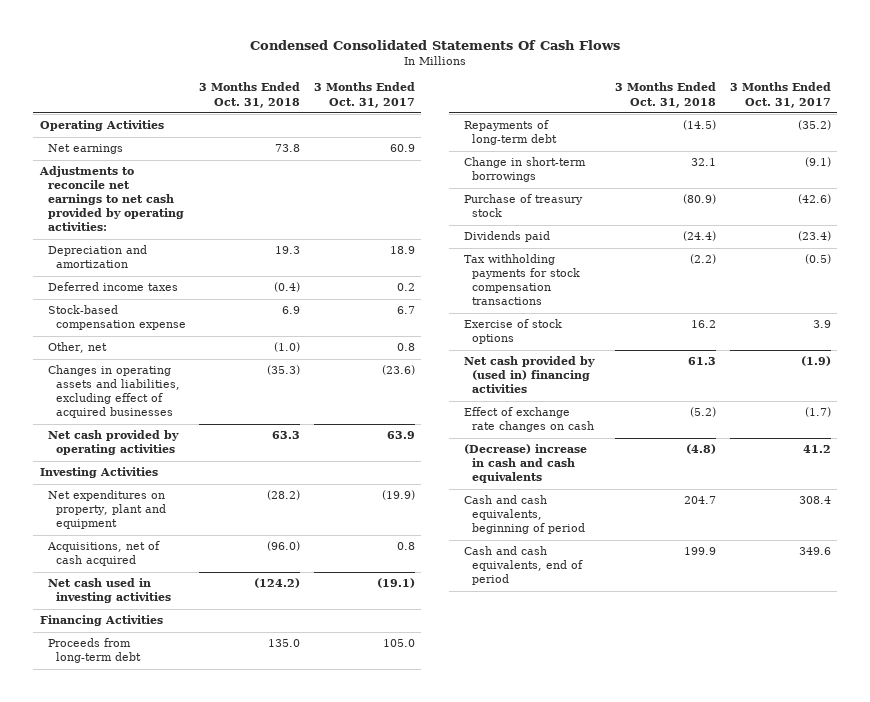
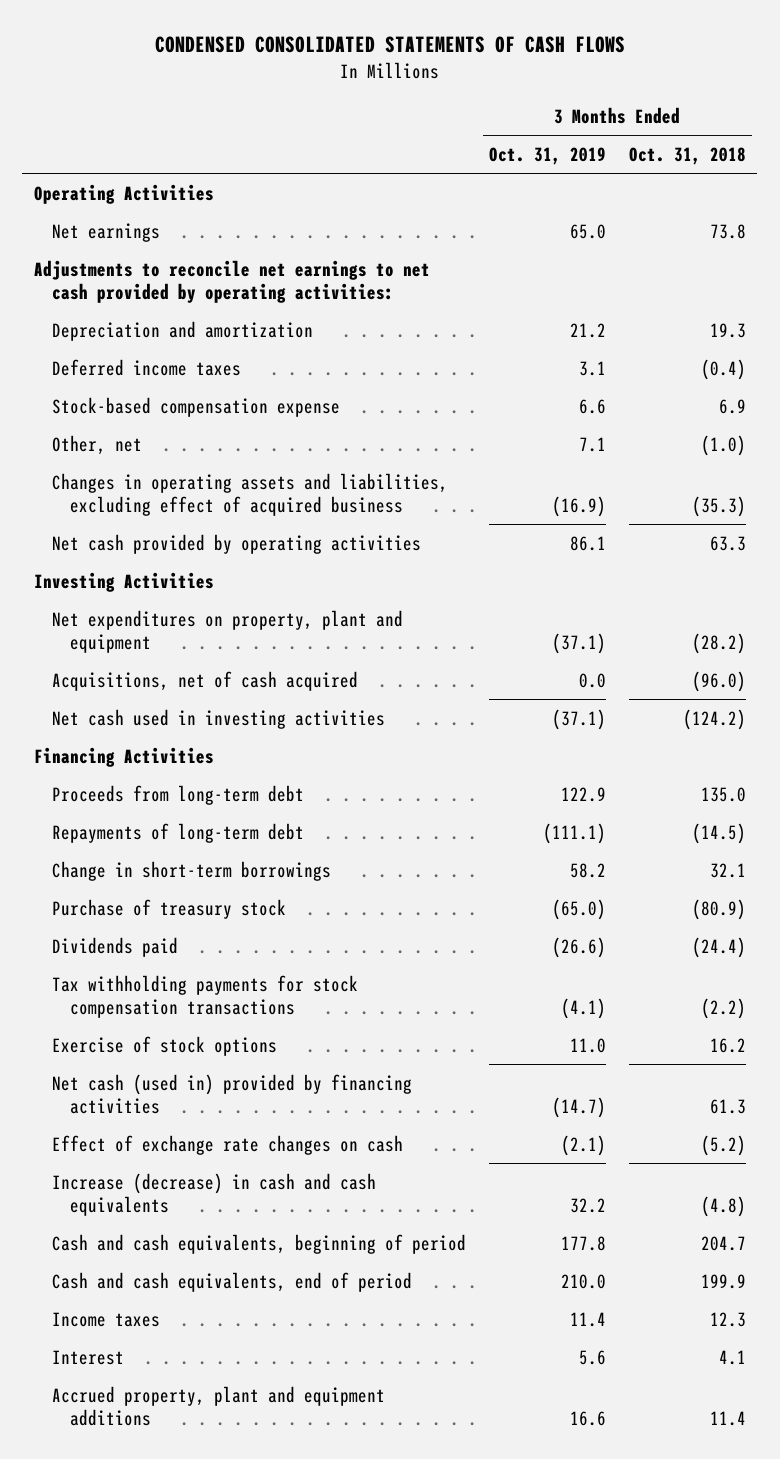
[250,40,621,51] Condensed Consolidated Statements Of Cash Flows -> [154,36,625,54] CONDENSED CONSOLIDATED STATEMENTS OF CASH FLOWS
[313,82,415,108] 3 Months Ended Oct. 31, 2017 -> none
none -> [488,146,606,165] Oct. 31, 2019
[47,365,181,419] Changes in operating assets and liabilities, excluding effect of acquired businesses -> [51,472,448,516] Changes in operating assets and liabilities, excluding effect of acquired business
[463,356,595,394] Net cash provided by (used in) financing activities -> [51,1073,412,1114] Net cash (used in) provided by financing activities
[463,444,587,484] (Decrease) increase in cash and cash equivalents -> [51,1172,376,1216] Increase (decrease) in cash and cash equivalents
none -> [51,1311,160,1327] Income taxes
none -> [51,1349,124,1365] Interest
none -> [51,1385,385,1426] Accrued property, plant and equipment additions

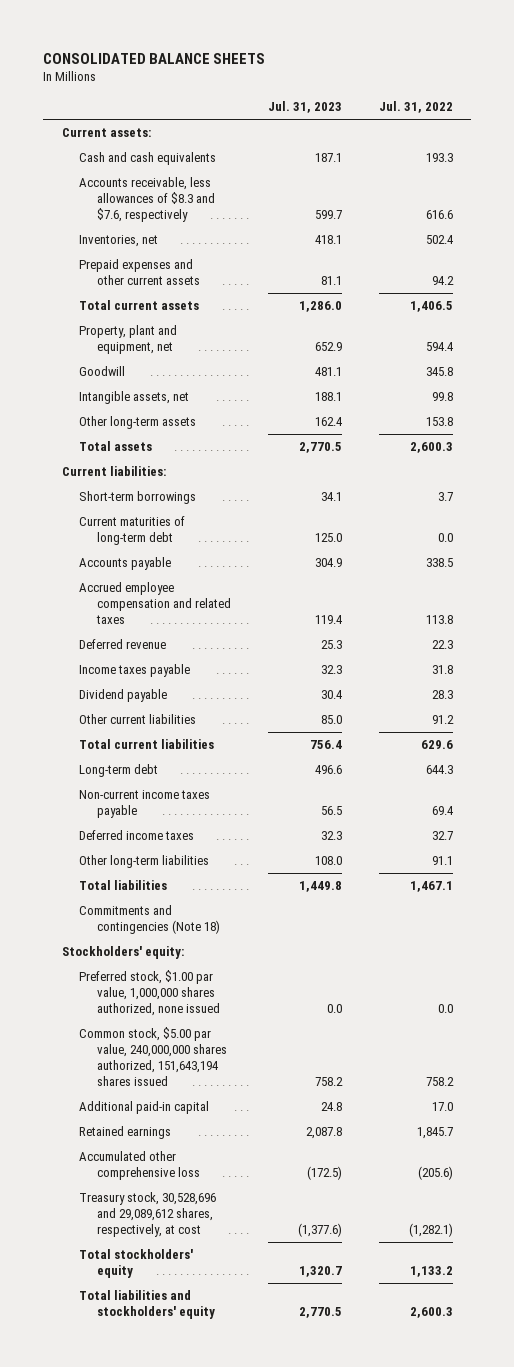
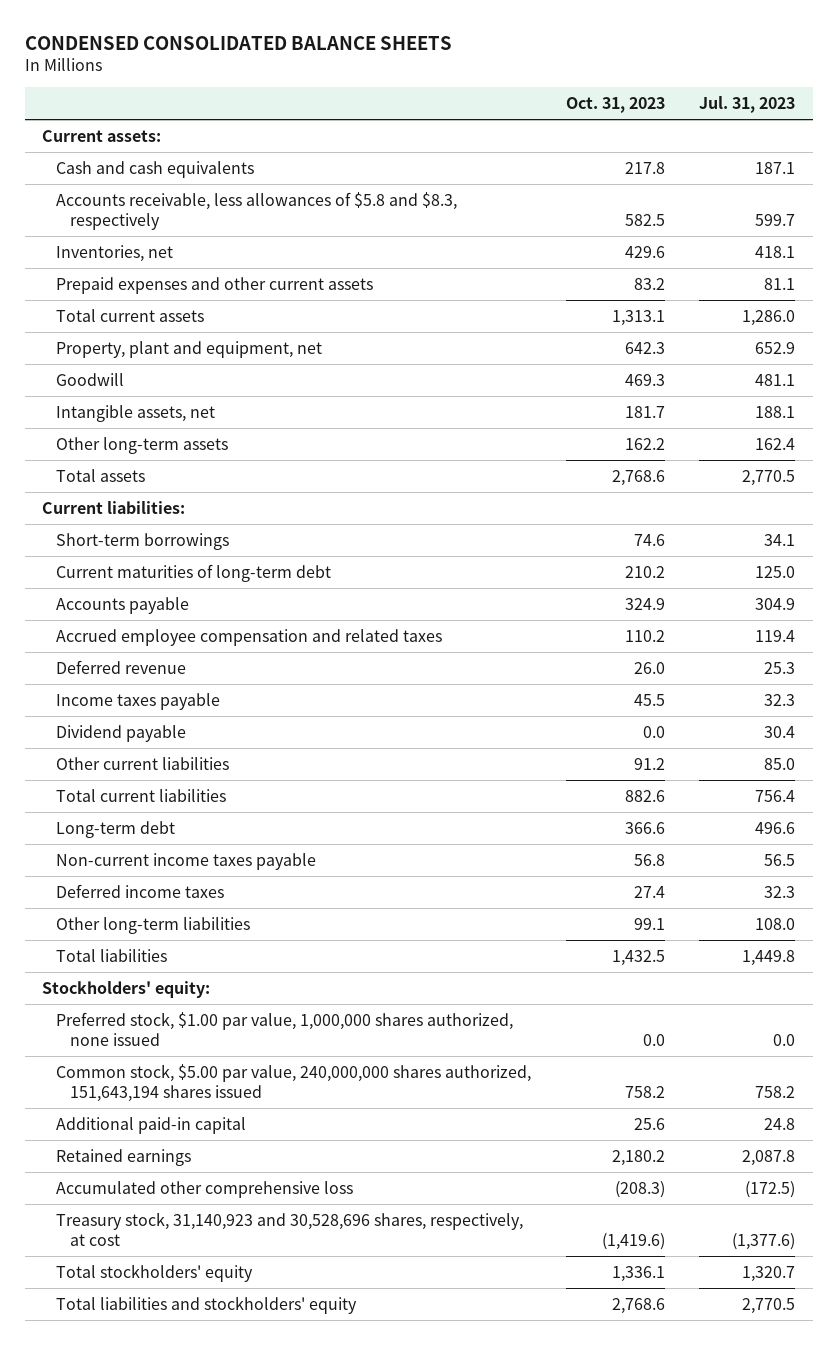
[43,52,266,64] CONSOLIDATED BALANCE SHEETS -> [24,35,452,50] CONDENSED CONSOLIDATED BALANCE SHEETS
[378,101,453,114] Jul. 31, 2022 -> none
none -> [565,96,665,113] Oct. 31, 2023
[79,177,215,223] Accounts receivable, less allowances of $8.3 and $7.6, respectively -> [56,191,458,230] Accounts receivable, less allowances of $5.8 and $8.3, respectively
[79,905,220,935] Commitments and contingencies (Note 18) -> none
[79,1192,217,1238] Treasury stock, 30,528,696 and 29,089,612 shares, respectively, at cost -> [56,1211,524,1246] Treasury stock, 31,140,923 and 30,528,696 shares, respectively, at cost

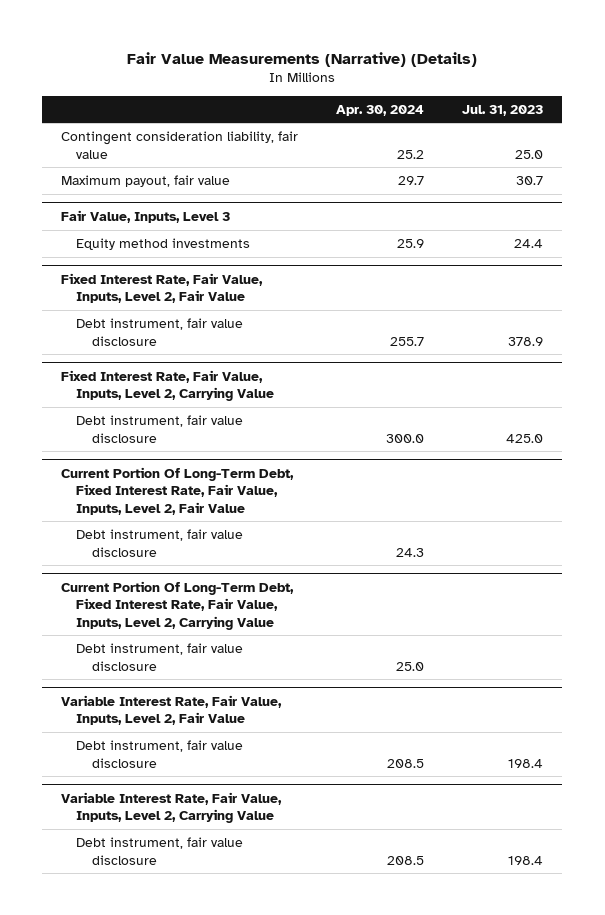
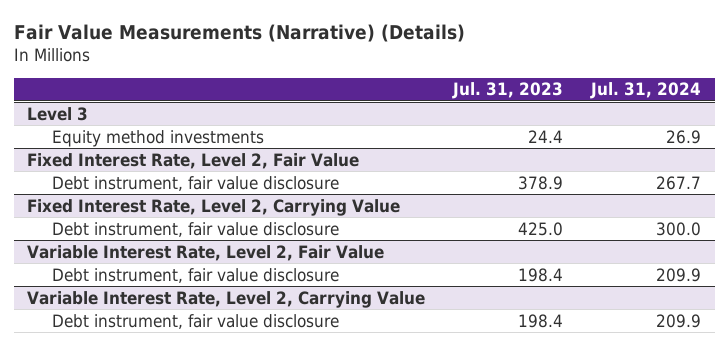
[336,104,425,116] Apr. 30, 2024 -> none
none -> [589,82,701,100] Jul. 31, 2024
[61,131,299,159] Contingent consideration liability, fair value -> none
[61,175,231,188] Maximum payout, fair value -> none
[61,209,231,223] Fair Value, Inputs, Level 3 -> [27,106,89,121] Level 3
[61,272,264,304] Fixed Interest Rate, Fair Value, Inputs, Level 2, Fair Value -> [27,152,360,169] Fixed Interest Rate, Level 2, Fair Value
[61,369,275,402] Fixed Interest Rate, Fair Value, Inputs, Level 2, Carrying Value -> [27,198,401,216] Fixed Interest Rate, Level 2, Carrying Value
[61,466,295,515] Current Portion Of Long-Term Debt, Fixed Interest Rate, Fair Value, Inputs, Level 2, Fair Value -> none
[76,529,244,557] Debt instrument, fair value disclosure -> none
[61,580,295,630] Current Portion Of Long-Term Debt, Fixed Interest Rate, Fair Value, Inputs, Level 2, Carrying Value -> none
[76,643,244,671] Debt instrument, fair value disclosure -> none
[61,694,283,726] Variable Interest Rate, Fair Value, Inputs, Level 2, Fair Value -> [27,244,385,261] Variable Interest Rate, Level 2, Fair Value
[61,791,283,824] Variable Interest Rate, Fair Value, Inputs, Level 2, Carrying Value -> [27,290,426,308] Variable Interest Rate, Level 2, Carrying Value

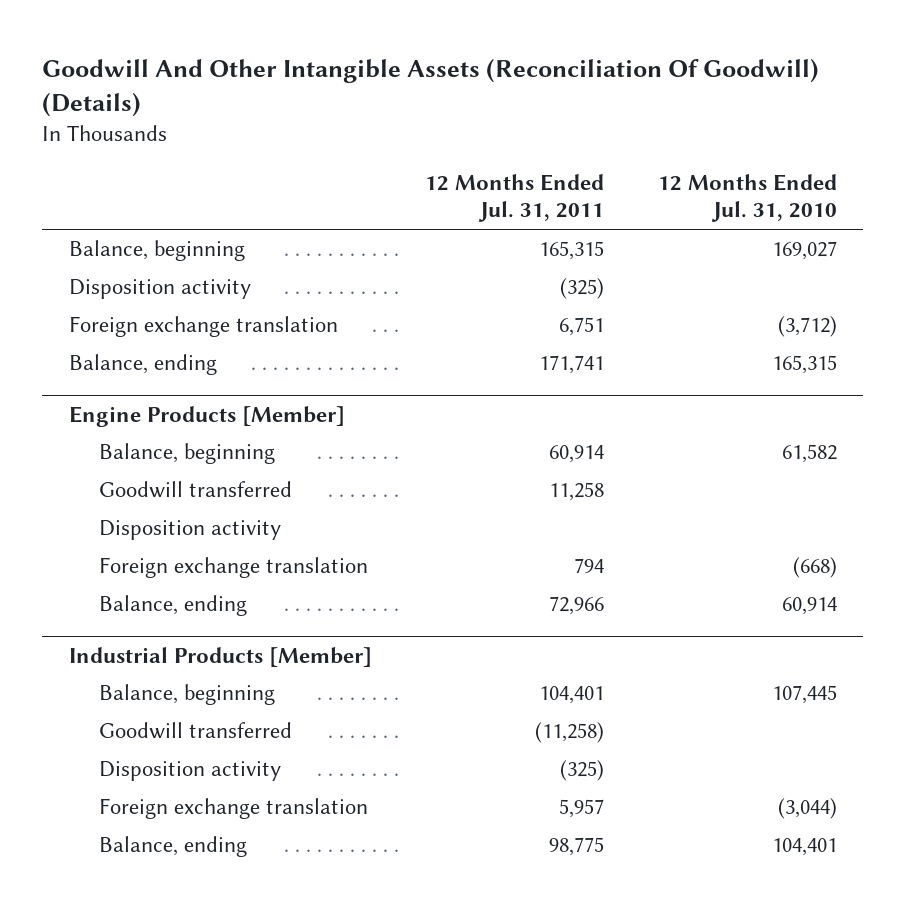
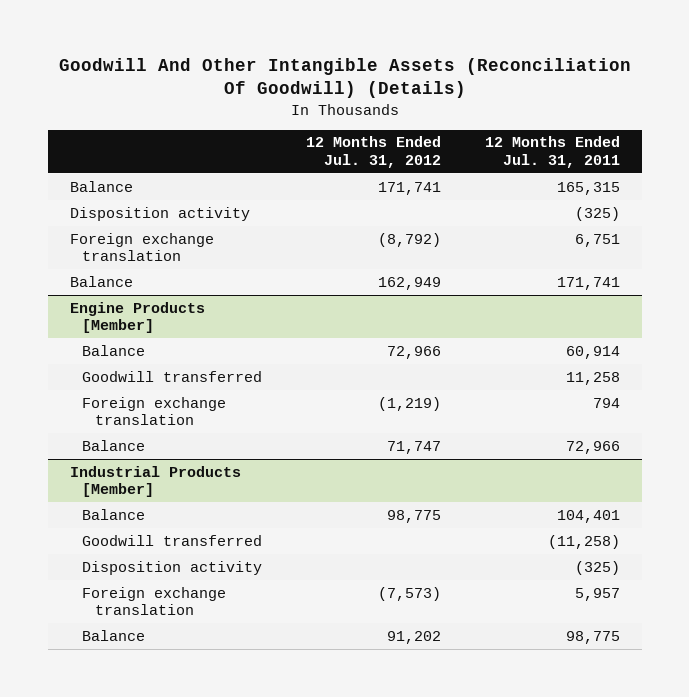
[657,173,837,223] 12 Months Ended Jul. 31, 2010 -> none
none -> [305,136,441,168] 12 Months Ended Jul. 31, 2012
[68,240,245,262] Balance, beginning -> [69,180,133,192] Balance
[68,354,217,376] Balance, ending -> [69,275,133,287] Balance
[99,443,276,465] Balance, beginning -> [82,344,146,356] Balance
[99,520,282,541] Disposition activity -> none
[99,595,248,617] Balance, ending -> [82,439,146,451] Balance
[99,684,276,706] Balance, beginning -> [82,508,146,520] Balance
[99,836,248,858] Balance, ending -> [82,629,146,641] Balance

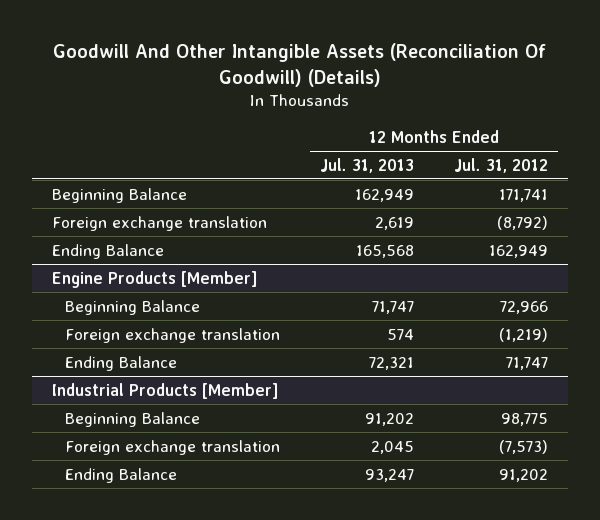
[484,136,620,168] 12 Months Ended Jul. 31, 2011 -> none
none -> [320,157,415,173] Jul. 31, 2013
[69,206,250,221] Disposition activity -> none
[69,180,133,192] Balance -> [51,187,187,203] Beginning Balance
[69,275,133,287] Balance -> [51,243,164,259] Ending Balance
[82,370,263,382] Goodwill transferred -> none
[82,344,146,356] Balance -> [64,299,200,315] Beginning Balance
[82,439,146,451] Balance -> [64,355,177,371] Ending Balance
[82,534,263,546] Goodwill transferred -> none
[82,560,263,575] Disposition activity -> none
[82,508,146,520] Balance -> [64,411,200,427] Beginning Balance
[82,629,146,641] Balance -> [64,467,177,483] Ending Balance

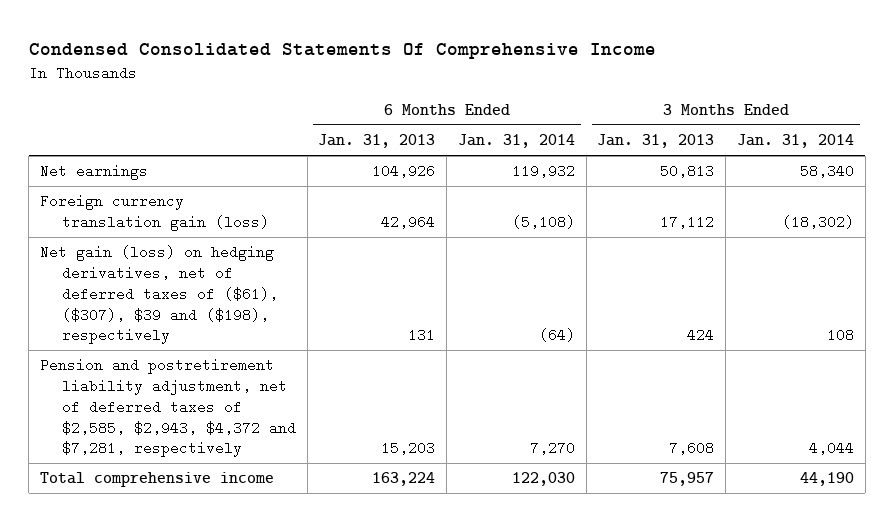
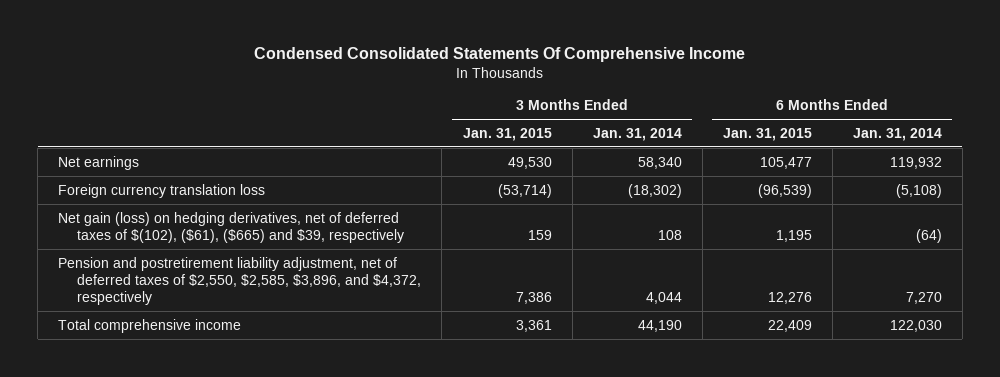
[318,134,436,149] Jan. 31, 2013 -> none
[597,134,715,149] Jan. 31, 2013 -> none
none -> [462,127,552,141] Jan. 31, 2015
none -> [722,127,812,141] Jan. 31, 2015
[40,194,269,232] Foreign currency translation gain (loss) -> [58,183,266,198] Foreign currency translation loss
[40,245,278,345] Net gain (loss) on hedging derivatives, net of deferred taxes of ($61), ($307), $39 and ($198), respectively -> [58,211,405,243] Net gain (loss) on hedging derivatives, net of deferred taxes of $(102), ($61), ($665) and $39, respectively
[40,358,296,458] Pension and postretirement liability adjustment, net of deferred taxes of $2,585, $2,943, $4,372 and $7,281, respectively -> [58,256,422,305] Pension and postretirement liability adjustment, net of deferred taxes of $2,550, $2,585, $3,896, and $4,372, respectively

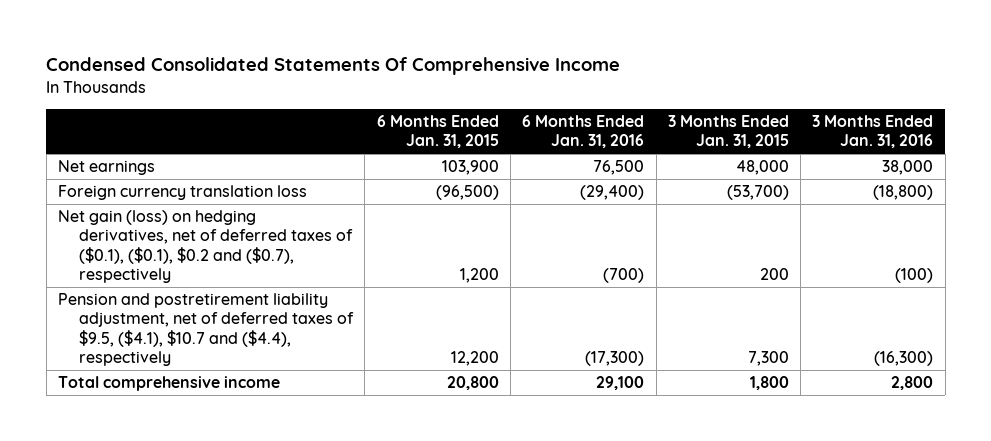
[592,127,682,141] Jan. 31, 2014 -> none
[852,127,942,141] Jan. 31, 2014 -> none
none -> [522,115,645,149] 6 Months Ended Jan. 31, 2016
none -> [812,115,934,149] 3 Months Ended Jan. 31, 2016
[507,156,552,169] 49,530 -> [735,160,789,176] 48,000
[759,156,812,169] 105,477 -> [441,160,499,176] 103,900
[497,183,552,198] (53,714) -> [726,185,789,201] (53,700)
[757,183,812,198] (96,539) -> [435,185,499,201] (96,500)
[58,211,405,243] Net gain (loss) on hedging derivatives, net of deferred taxes of $(102), ($61), ($665) and $39, respectively -> [57,210,354,283] Net gain (loss) on hedging derivatives, net of deferred taxes of ($0.1), ($0.1), $0.2 and ($0.7), respectively
[527,229,552,240] 159 -> [759,267,789,280] 200
[775,229,812,242] 1,195 -> [459,267,499,283] 1,200
[58,256,422,305] Pension and postretirement liability adjustment, net of deferred taxes of $2,550, $2,585, $3,896, and $4,372, respectively -> [57,293,355,366] Pension and postretirement liability adjustment, net of deferred taxes of $9.5, ($4.1), $10.7 and ($4.4), respectively
[515,291,552,304] 7,386 -> [747,350,789,366] 7,300
[767,291,812,304] 12,276 -> [450,350,499,366] 12,200
[515,319,552,332] 3,361 -> [749,376,789,391] 1,800
[767,319,812,332] 22,409 -> [446,376,499,391] 20,800

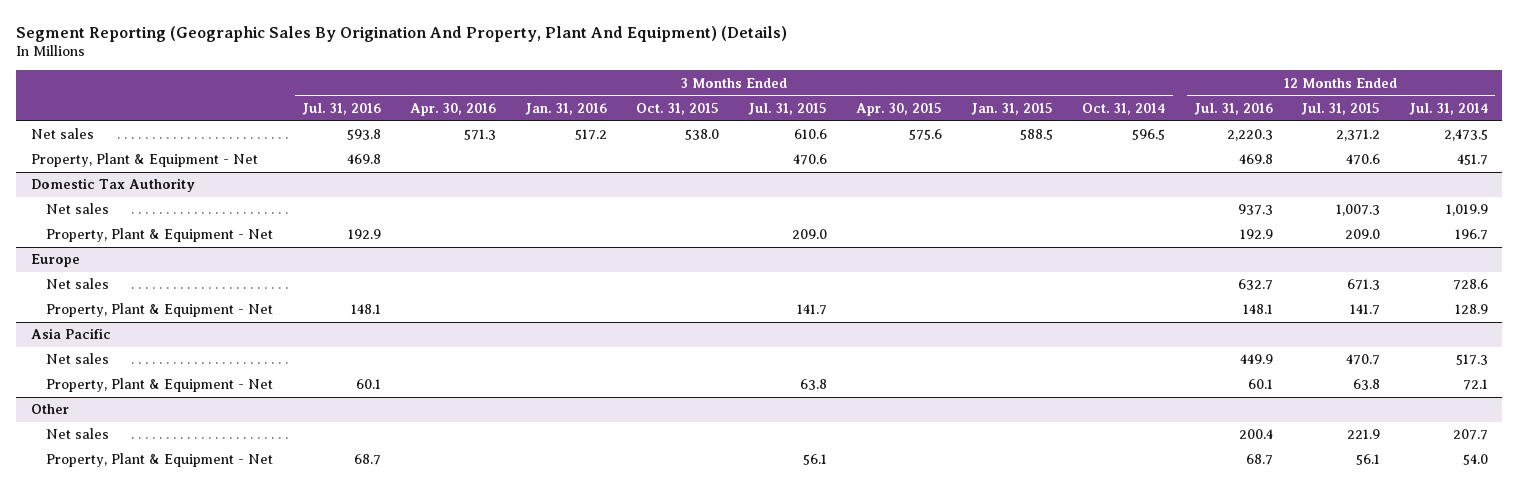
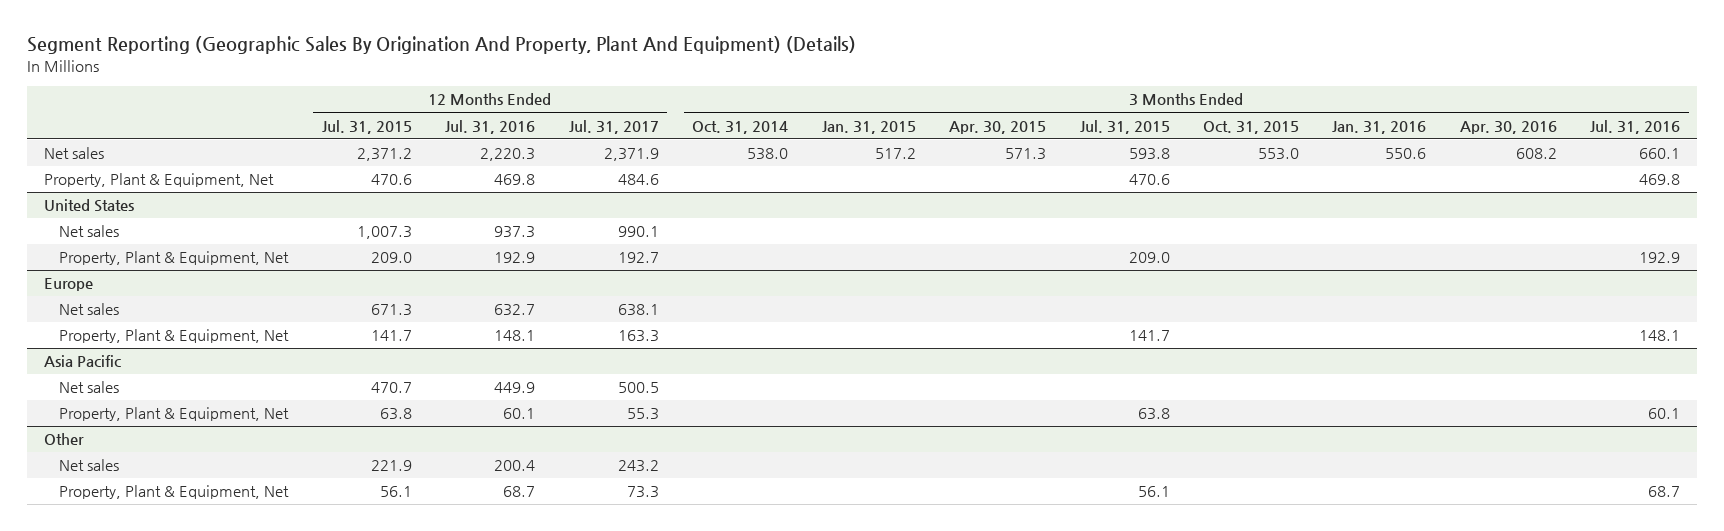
[1408,103,1488,116] Jul. 31, 2014 -> none
none -> [568,119,659,134] Jul. 31, 2017
[346,129,381,141] 593.8 -> [1639,148,1681,160] 660.1
[464,129,497,141] 571.3 -> [1515,148,1557,160] 608.2
[574,129,607,141] 517.2 -> [1385,148,1427,160] 550.6
[685,129,720,141] 538.0 -> [1257,148,1299,161] 553.0
[793,129,827,140] 610.6 -> [1128,148,1170,161] 593.8
[909,129,943,141] 575.6 -> [1005,148,1047,161] 571.3
[1019,129,1053,141] 588.5 -> [874,148,916,160] 517.2
[1132,129,1166,141] 596.5 -> [747,148,789,161] 538.0
[30,153,258,168] Property, Plant & Equipment - Net -> [43,173,274,188] Property, Plant & Equipment, Net
[30,178,195,193] Domestic Tax Authority -> [43,199,134,213] United States
[46,228,274,243] Property, Plant & Equipment - Net -> [59,251,290,266] Property, Plant & Equipment, Net
[46,303,274,318] Property, Plant & Equipment - Net -> [59,329,290,344] Property, Plant & Equipment, Net
[46,378,274,393] Property, Plant & Equipment - Net -> [59,407,290,422] Property, Plant & Equipment, Net
[46,453,274,468] Property, Plant & Equipment - Net -> [59,485,290,500] Property, Plant & Equipment, Net

